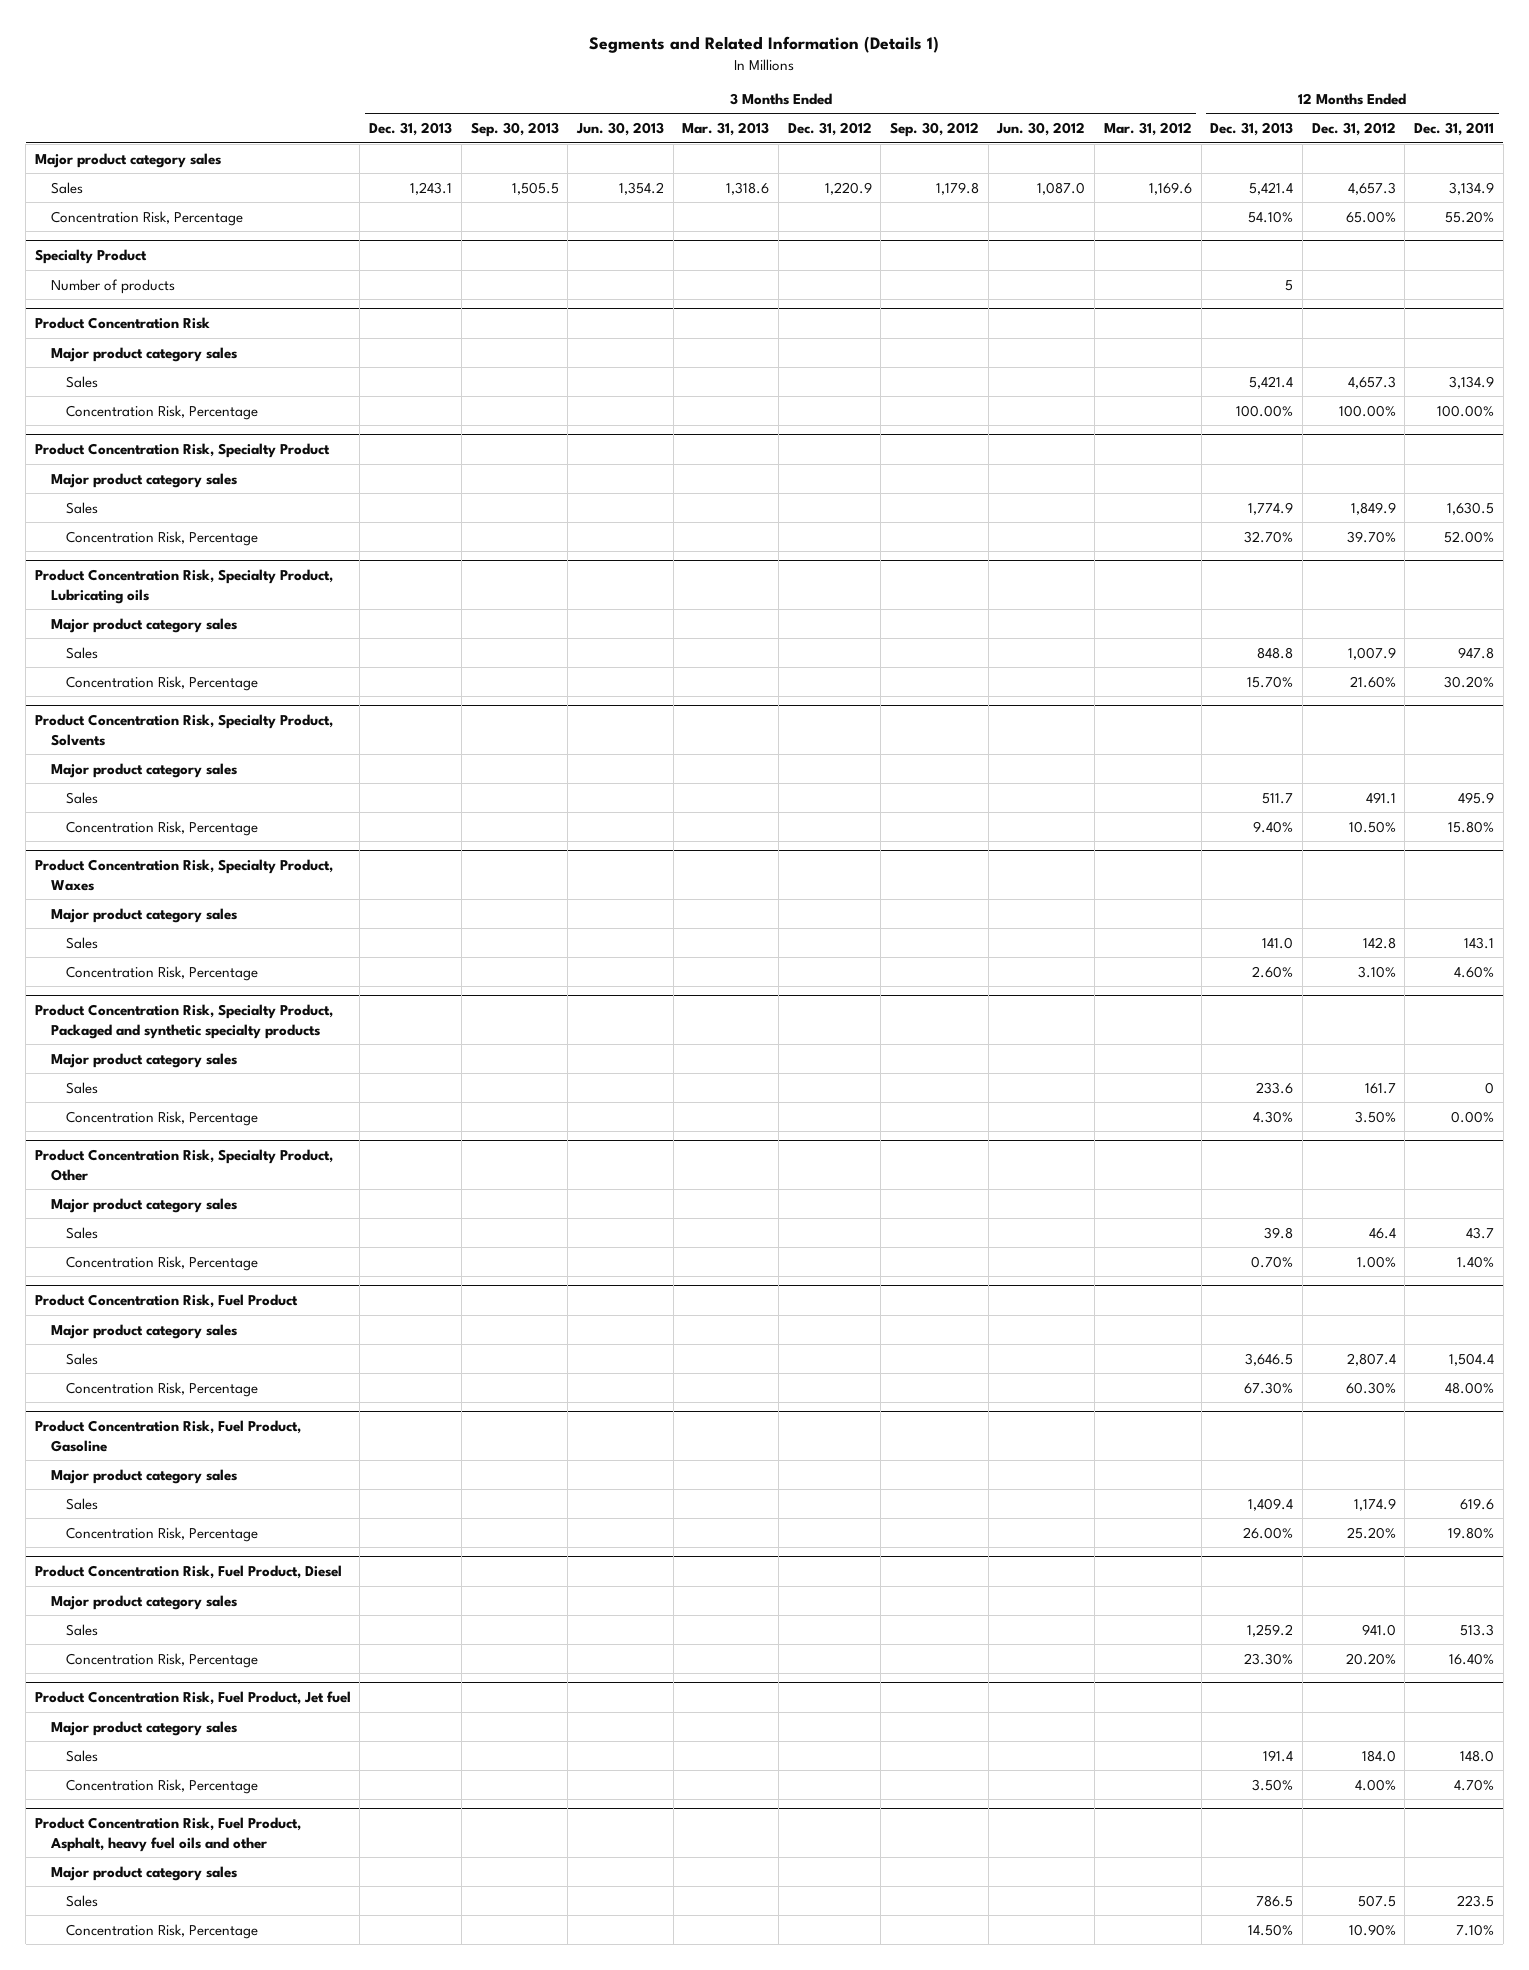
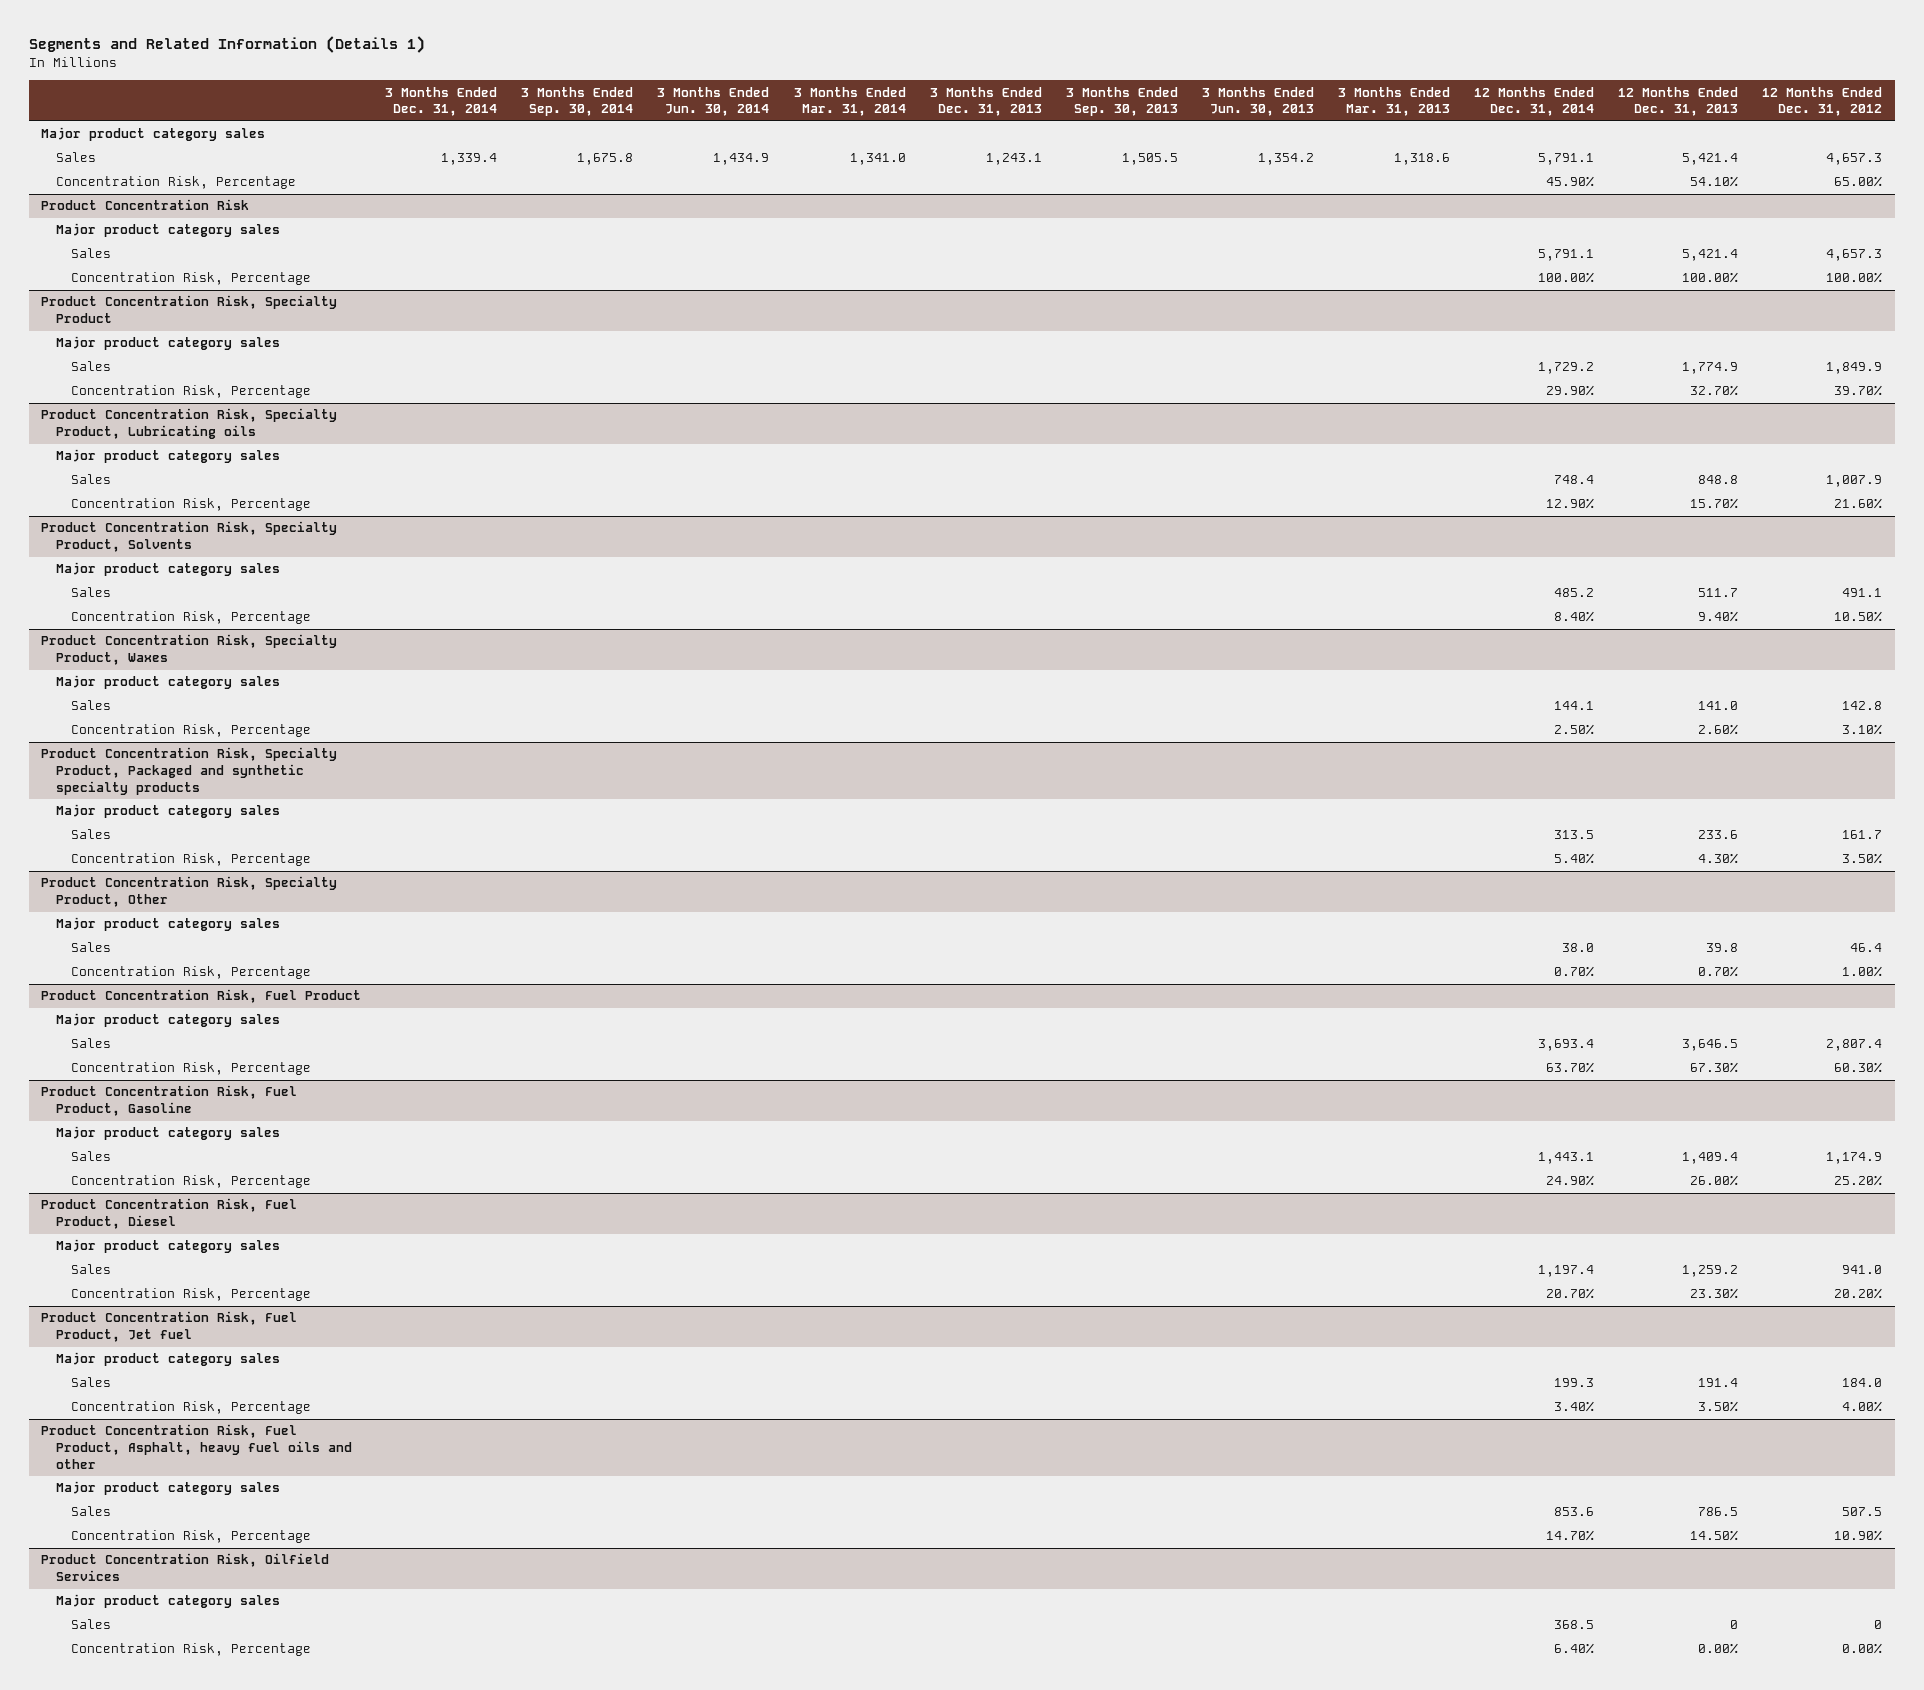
[787,122,872,137] Dec. 31, 2012 -> none
[890,122,980,138] Sep. 30, 2012 -> none
[996,122,1086,137] Jun. 30, 2012 -> none
[1103,122,1192,137] Mar. 31, 2012 -> none
[1414,122,1495,137] Dec. 31, 2011 -> none
none -> [385,86,498,117] 3 Months Ended Dec. 31, 2014
none -> [521,86,634,117] 3 Months Ended Sep. 30, 2014
none -> [657,86,770,117] 3 Months Ended Jun. 30, 2014
none -> [793,86,906,117] 3 Months Ended Mar. 31, 2014
none -> [1474,86,1595,117] 12 Months Ended Dec. 31, 2014
[34,249,147,265] Specialty Product -> none
[50,278,175,294] Number of products -> none
none -> [41,1553,330,1582] Product Concentration Risk, Oilfield Services
none -> [56,1594,281,1609] Major product category sales
none -> [70,1619,111,1630] Sales
none -> [70,1643,311,1657] Concentration Risk, Percentage

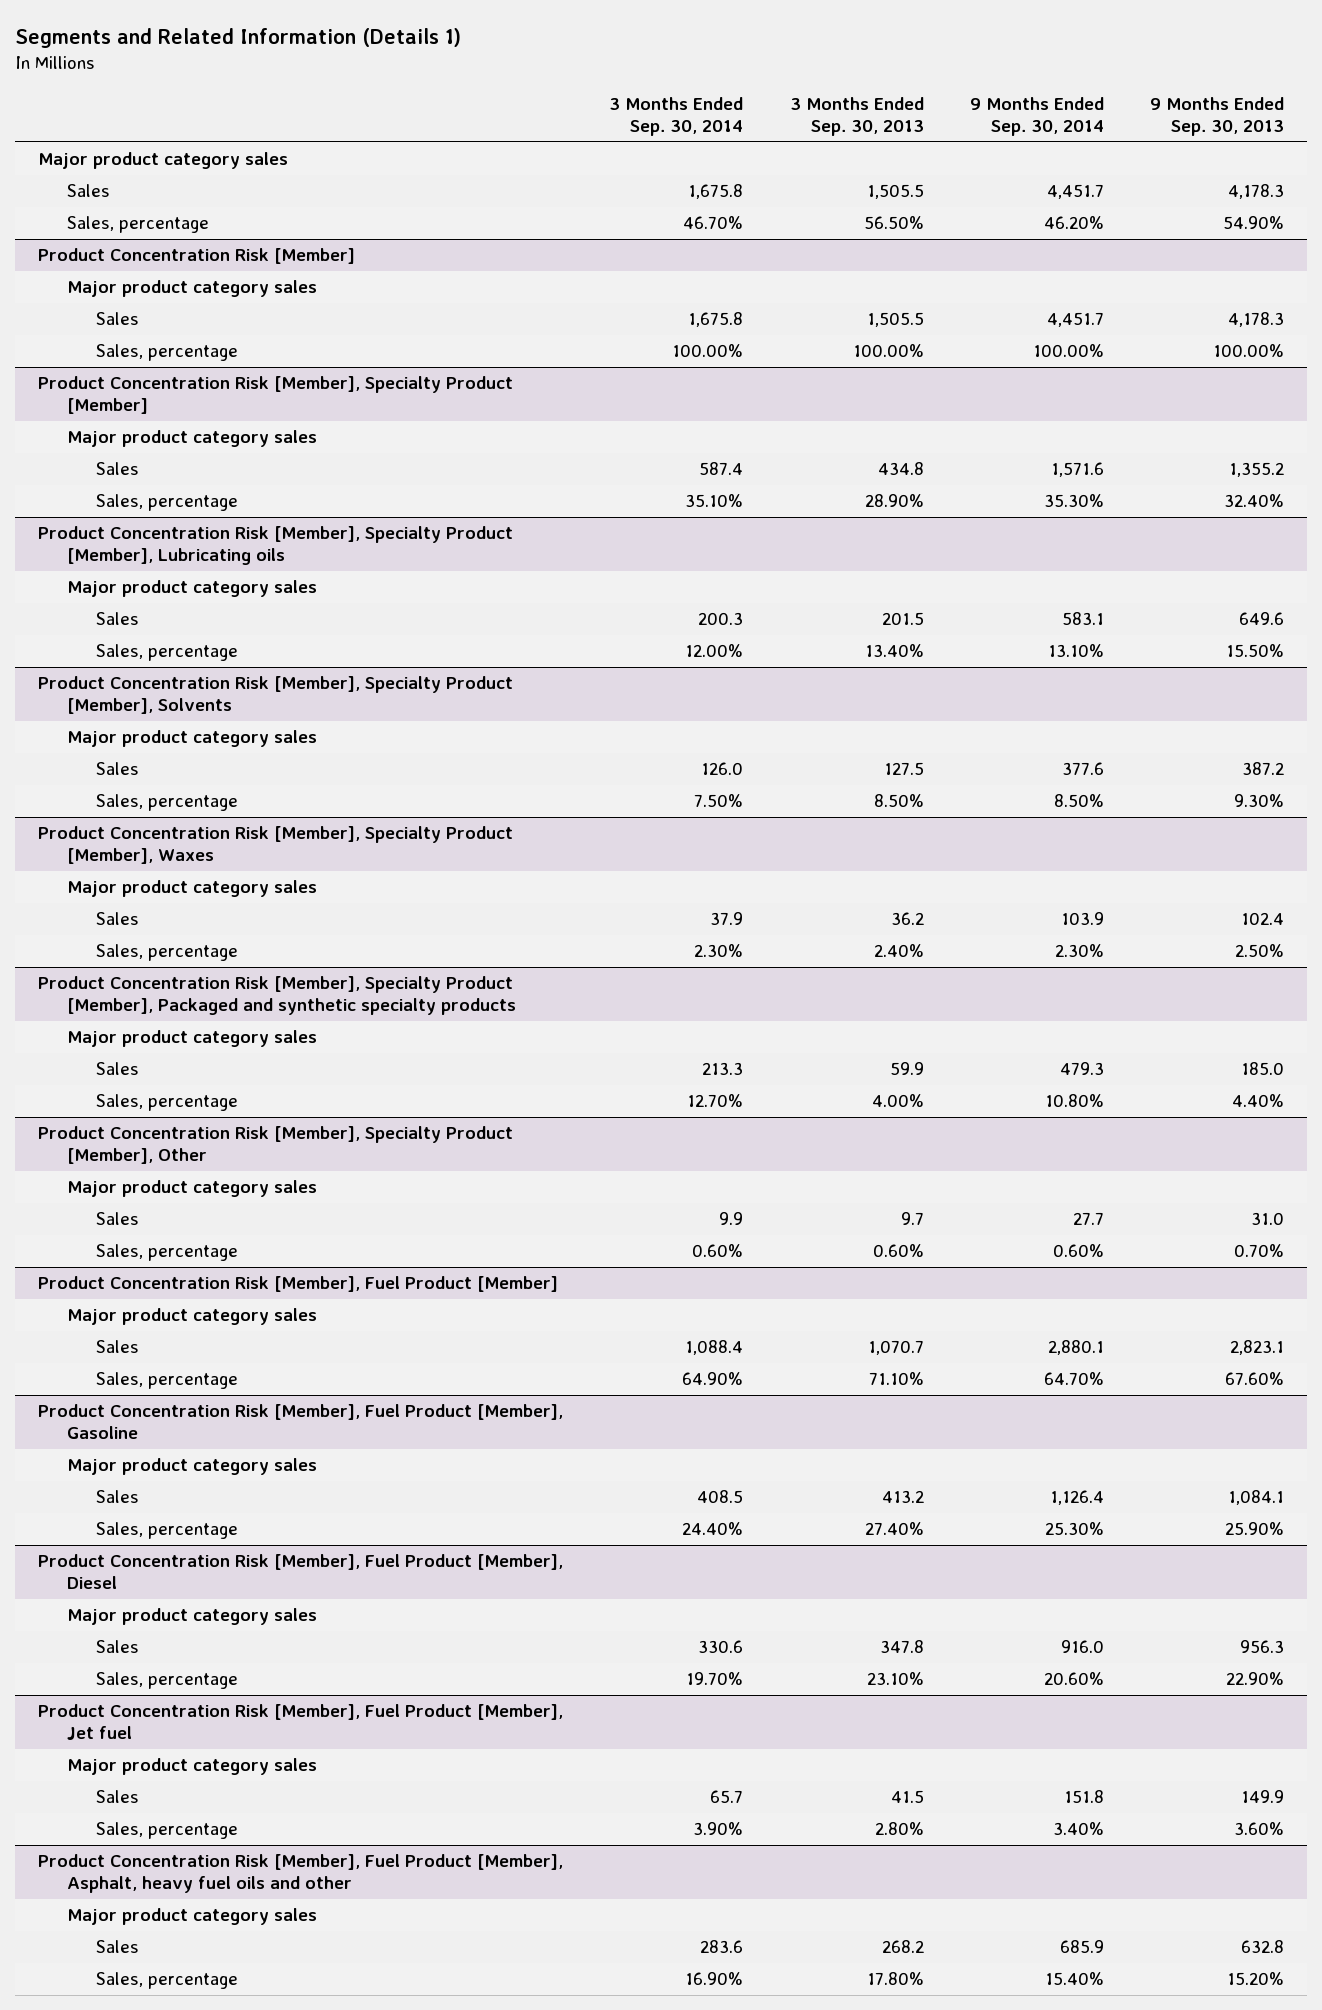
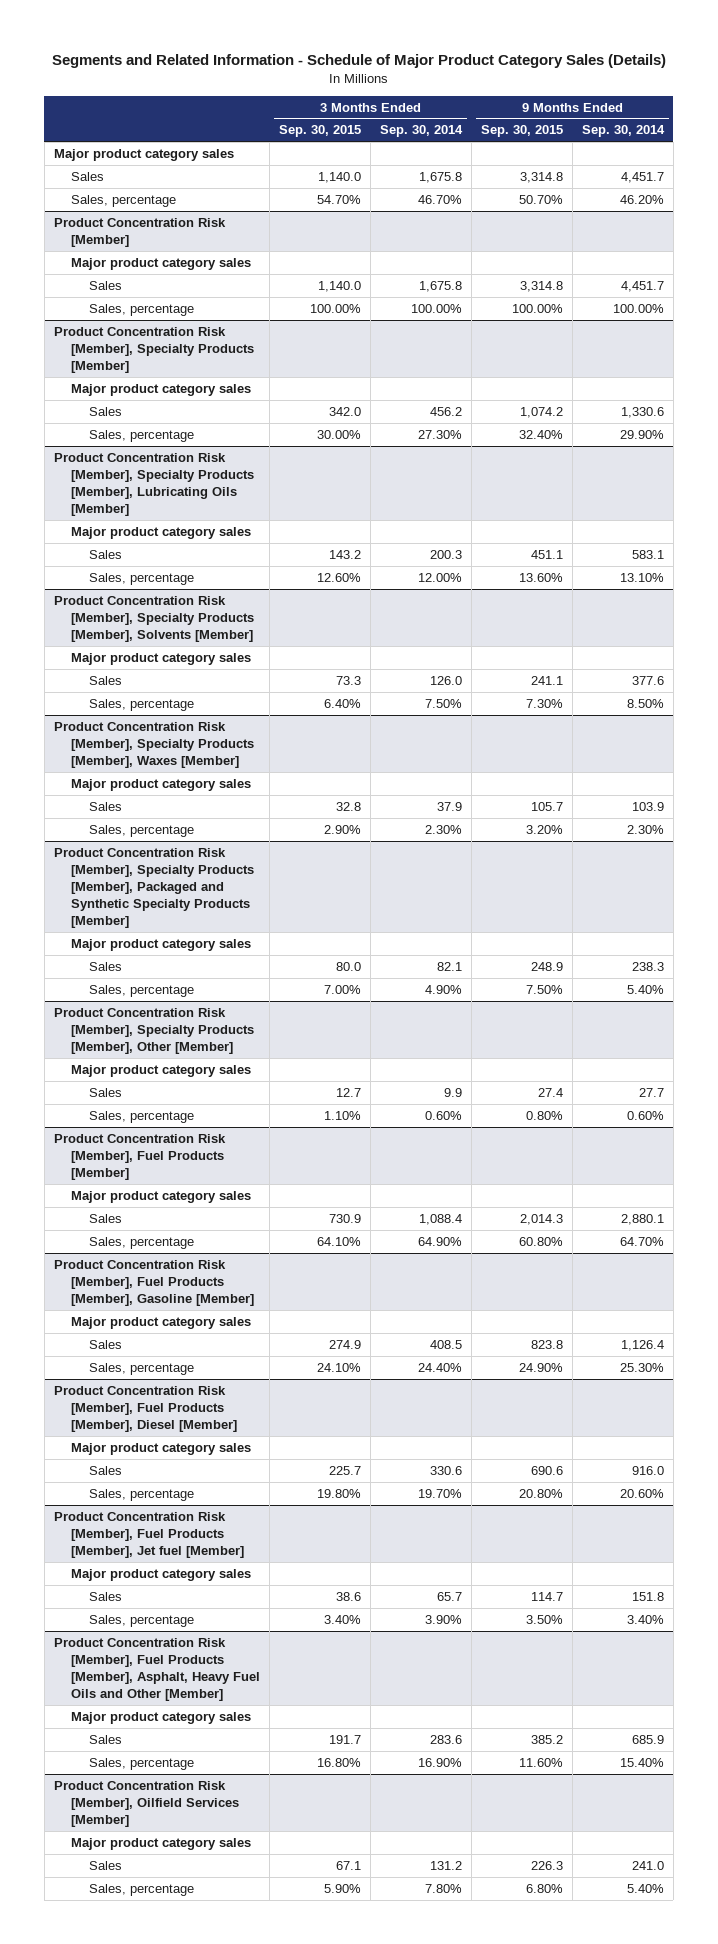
[15,27,462,48] Segments and Related Information (Details 1) -> [51,53,666,68] Segments and Related Information - Schedule of Major Product Category Sales (Details)
[789,96,924,136] 3 Months Ended Sep. 30, 2013 -> none
[1150,96,1285,136] 9 Months Ended Sep. 30, 2013 -> none
none -> [279,125,362,138] Sep. 30, 2015
none -> [481,125,564,138] Sep. 30, 2015
[38,376,514,415] Product Concentration Risk [Member], Specialty Product [Member] -> [53,326,255,374] Product Concentration Risk [Member], Specialty Products [Member]
[699,462,744,476] 587.4 -> [430,406,463,416] 456.2
[1050,462,1104,478] 1,571.6 -> [620,406,664,418] 1,330.6
[685,494,744,508] 35.10% -> [418,429,463,439] 27.30%
[1043,494,1104,508] 35.30% -> [619,429,664,439] 29.90%
[38,526,514,566] Product Concentration Risk [Member], Specialty Product [Member], Lubricating oils -> [53,452,255,517] Product Concentration Risk [Member], Specialty Products [Member], Lubricating Oils [Member]
[38,676,514,715] Product Concentration Risk [Member], Specialty Product [Member], Solvents -> [53,595,255,643] Product Concentration Risk [Member], Specialty Products [Member], Solvents [Member]
[38,826,514,865] Product Concentration Risk [Member], Specialty Product [Member], Waxes -> [53,721,255,769] Product Concentration Risk [Member], Specialty Products [Member], Waxes [Member]
[38,976,517,1016] Product Concentration Risk [Member], Specialty Product [Member], Packaged and synthetic specialty products -> [53,847,255,929] Product Concentration Risk [Member], Specialty Products [Member], Packaged and Synthetic Specialty Products [Member]
[702,1062,744,1076] 213.3 -> [437,961,463,971] 82.1
[1059,1062,1104,1076] 479.3 -> [631,961,664,971] 238.3
[687,1094,744,1108] 12.70% -> [425,984,463,994] 4.90%
[1044,1094,1104,1108] 10.80% -> [626,984,664,994] 5.40%
[38,1126,514,1165] Product Concentration Risk [Member], Specialty Product [Member], Other -> [53,1007,255,1055] Product Concentration Risk [Member], Specialty Products [Member], Other [Member]
[38,1276,559,1293] Product Concentration Risk [Member], Fuel Product [Member] -> [53,1133,226,1181] Product Concentration Risk [Member], Fuel Products [Member]
[38,1404,564,1440] Product Concentration Risk [Member], Fuel Product [Member], Gasoline -> [53,1259,255,1307] Product Concentration Risk [Member], Fuel Products [Member], Gasoline [Member]
[38,1554,564,1590] Product Concentration Risk [Member], Fuel Product [Member], Diesel -> [53,1385,238,1433] Product Concentration Risk [Member], Fuel Products [Member], Diesel [Member]
[38,1704,564,1741] Product Concentration Risk [Member], Fuel Product [Member], Jet fuel -> [53,1511,245,1559] Product Concentration Risk [Member], Fuel Products [Member], Jet fuel [Member]
[38,1854,564,1894] Product Concentration Risk [Member], Fuel Product [Member], Asphalt, heavy fuel oils and other -> [53,1637,261,1702] Product Concentration Risk [Member], Fuel Products [Member], Asphalt, Heavy Fuel Oils and Other [Member]
none -> [53,1780,240,1828] Product Concentration Risk [Member], Oilfield Services [Member]
none -> [71,1837,252,1850] Major product category sales
none -> [88,1860,122,1870] Sales
none -> [88,1883,194,1896] Sales, percentage

